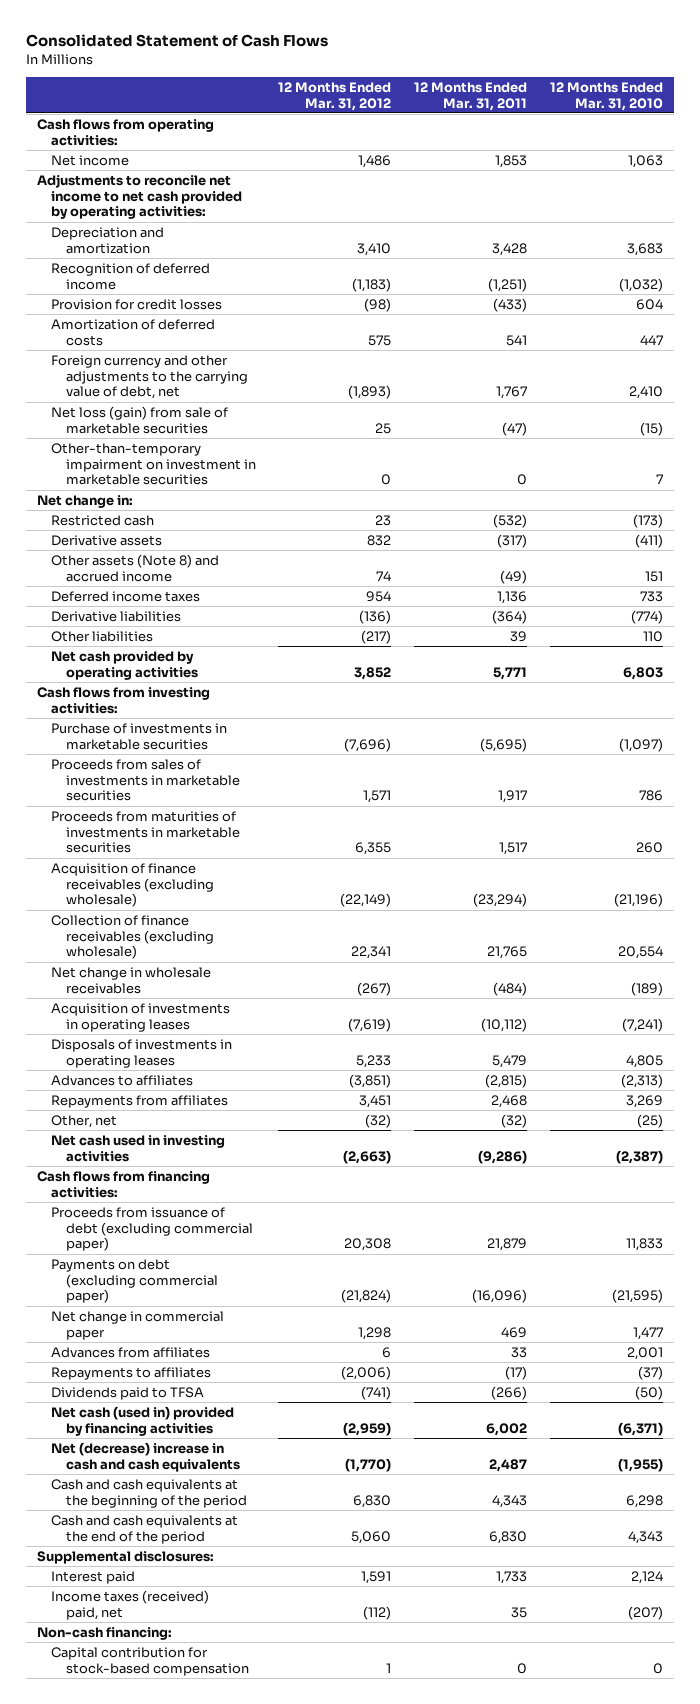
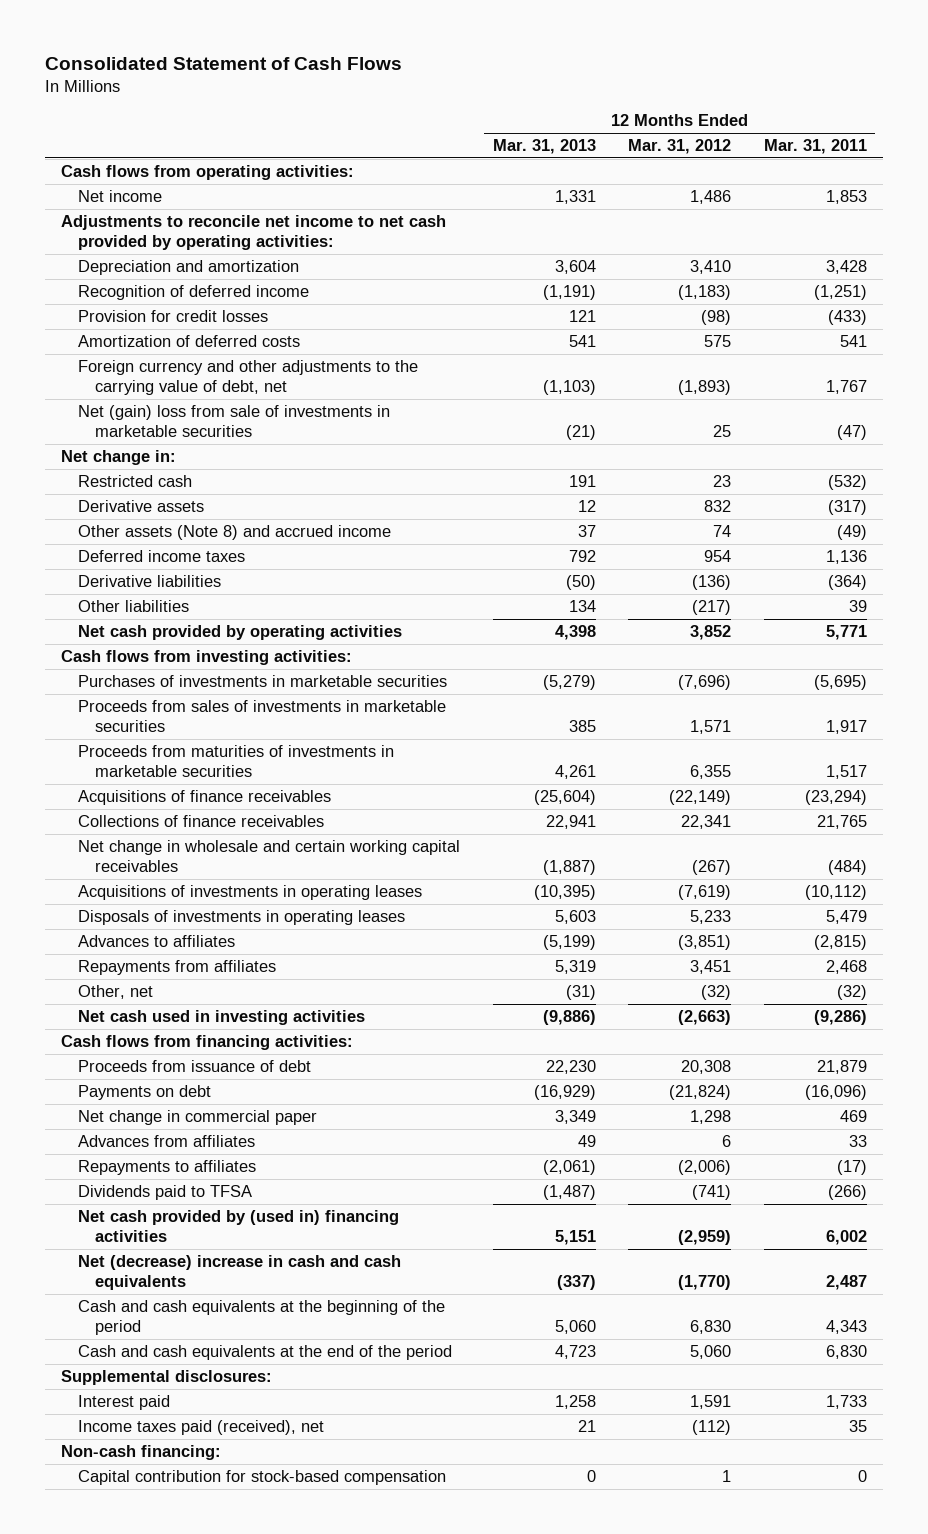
[549,81,663,111] 12 Months Ended Mar. 31, 2010 -> none
none -> [492,139,596,155] Mar. 31, 2013
[51,442,256,486] Other-than-temporary impairment on investment in marketable securities -> none
[51,405,229,434] Net loss (gain) from sale of marketable securities -> [77,404,390,438] Net (gain) loss from sale of investments in marketable securities
[51,722,228,750] Purchase of investments in marketable securities -> [77,674,447,687] Purchases of investments in marketable securities
[51,862,214,908] Acquisition of finance receivables (excluding wholesale) -> [77,789,331,805] Acquisitions of finance receivables
[51,914,214,960] Collection of finance receivables (excluding wholesale) -> [77,814,324,827] Collections of finance receivables
[51,966,212,994] Net change in wholesale receivables -> [77,839,460,873] Net change in wholesale and certain working capital receivables
[51,1002,231,1032] Acquisition of investments in operating leases -> [77,884,422,900] Acquisitions of investments in operating leases
[51,1206,253,1252] Proceeds from issuance of debt (excluding commercial paper) -> [77,1059,311,1072] Proceeds from issuance of debt
[51,1258,218,1304] Payments on debt (excluding commercial paper) -> [77,1084,211,1100] Payments on debt
[51,1405,235,1436] Net cash (used in) provided by financing activities -> [77,1209,399,1243] Net cash provided by (used in) financing activities
[51,1589,210,1620] Income taxes (received) paid, net -> [77,1419,324,1435] Income taxes paid (received), net

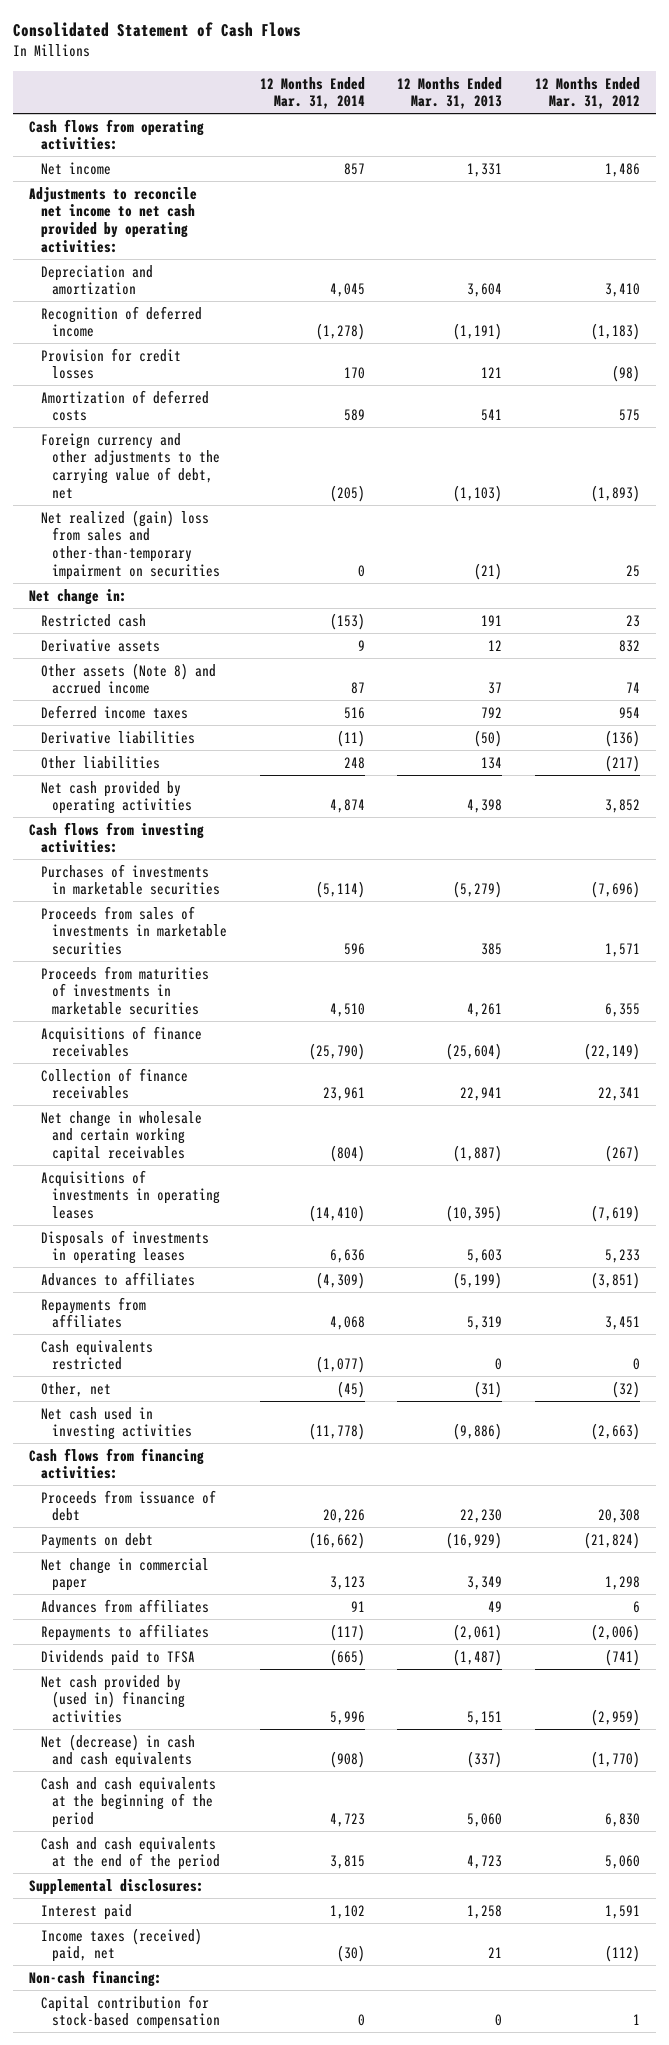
[763,139,867,155] Mar. 31, 2011 -> none
none -> [259,76,365,110] 12 Months Ended Mar. 31, 2014
[77,404,390,438] Net (gain) loss from sale of investments in marketable securities -> [40,509,221,580] Net realized (gain) loss from sales and other-than-temporary impairment on securities
[77,814,324,827] Collections of finance receivables -> [40,1067,188,1100] Collection of finance receivables
none -> [40,1339,153,1371] Cash equivalents restricted
[77,1254,401,1291] Net (decrease) increase in cash and cash equivalents -> [40,1733,195,1769] Net (decrease) in cash and cash equivalents
[77,1419,324,1435] Income taxes paid (received), net -> [40,1927,202,1963] Income taxes (received) paid, net

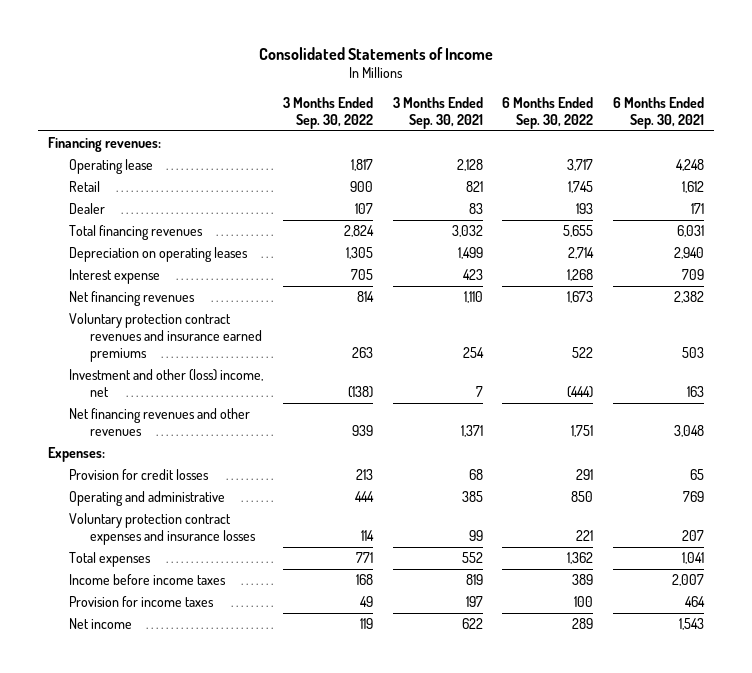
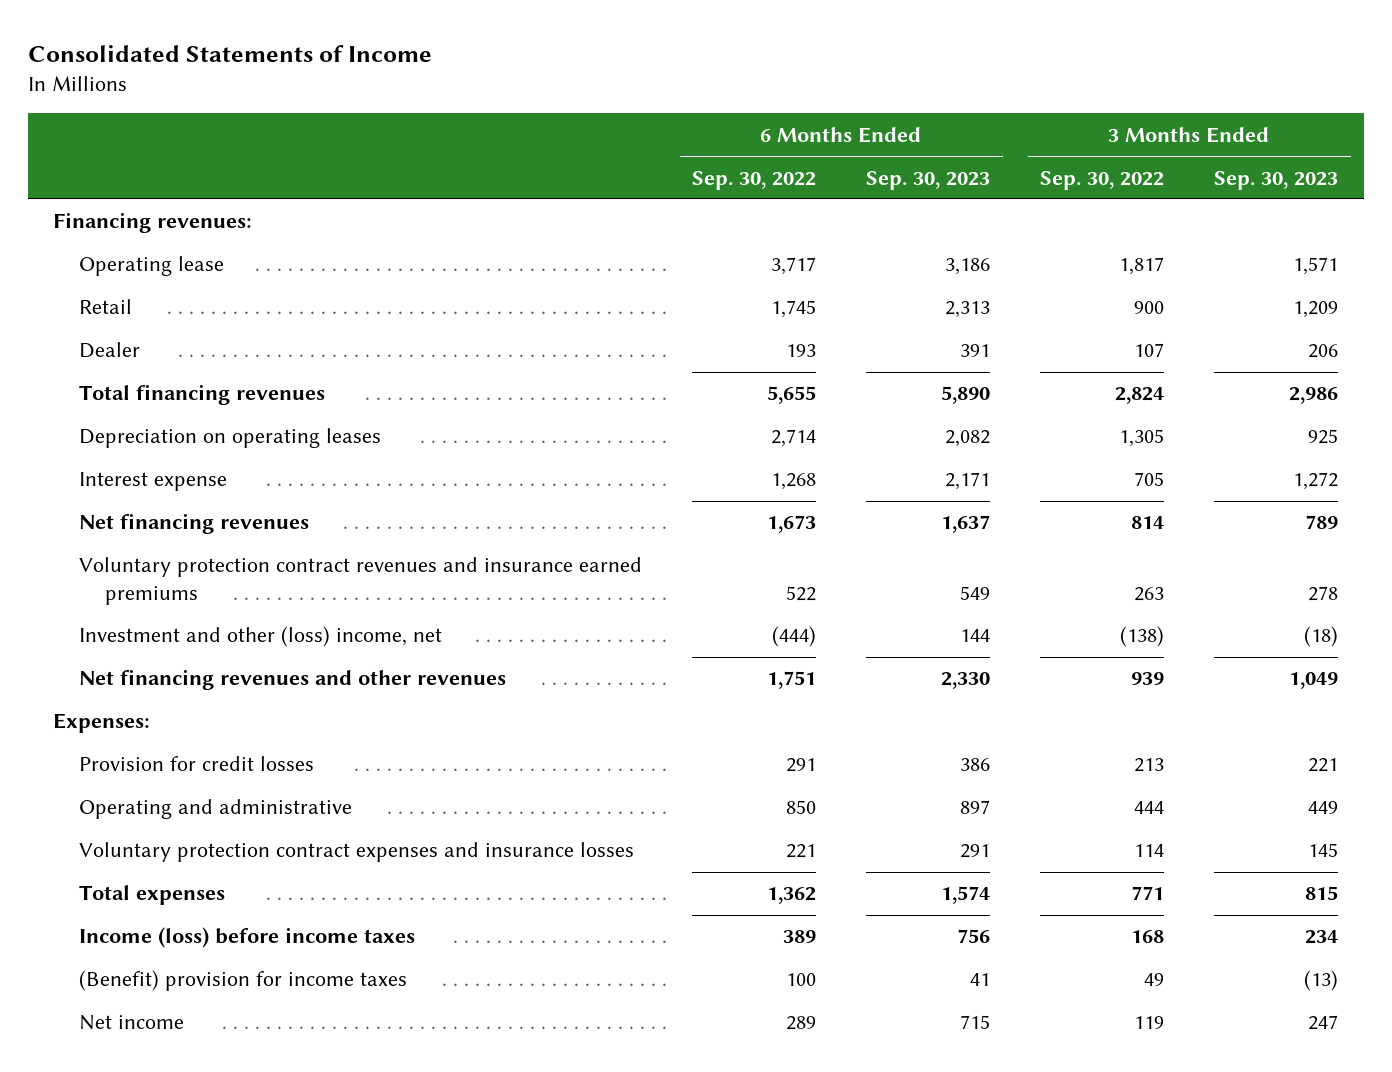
[392,97,483,129] 3 Months Ended Sep. 30, 2021 -> none
[613,97,705,129] 6 Months Ended Sep. 30, 2021 -> none
none -> [866,170,991,190] Sep. 30, 2023
none -> [1214,170,1339,190] Sep. 30, 2023
[69,574,227,586] Income before income taxes -> [79,927,416,949] Income (loss) before income taxes
[69,596,215,608] Provision for income taxes -> [79,970,408,992] (Benefit) provision for income taxes

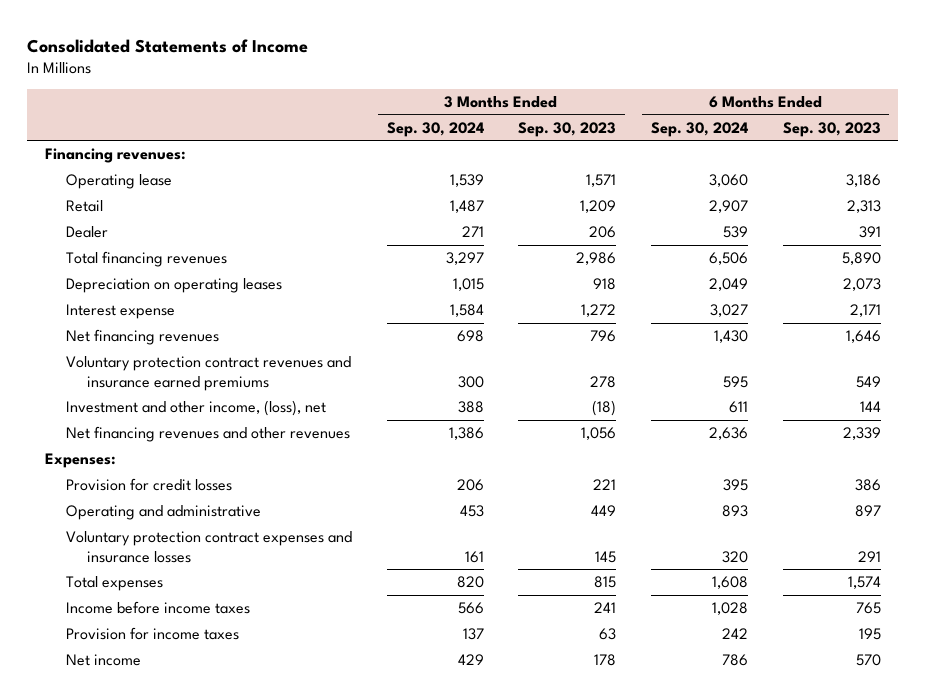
[692,170,817,190] Sep. 30, 2022 -> none
[1040,170,1165,190] Sep. 30, 2022 -> none
none -> [386,121,484,137] Sep. 30, 2024
none -> [651,121,749,137] Sep. 30, 2024
[945,430,991,448] 2,082 -> [842,277,881,291] 2,073
[1308,429,1339,445] 925 -> [593,277,617,290] 918
[941,515,991,534] 1,637 -> [845,329,881,343] 1,646
[1305,515,1339,530] 789 -> [590,329,617,342] 796
[79,626,443,648] Investment and other (loss) income, net -> [65,399,326,416] Investment and other income, (loss), net
[941,672,991,690] 2,330 -> [842,426,881,440] 2,339
[1289,672,1339,690] 1,049 -> [581,426,617,440] 1,056
[79,927,416,949] Income (loss) before income taxes -> [65,600,250,614] Income before income taxes
[957,929,991,944] 756 -> [855,601,881,614] 765
[1305,930,1339,945] 234 -> [594,601,617,613] 241
[79,970,408,992] (Benefit) provision for income taxes -> [65,626,239,640] Provision for income taxes
[970,973,991,987] 41 -> [858,627,881,640] 195
[1304,970,1339,992] (13) -> [599,627,617,640] 63
[960,1015,991,1030] 715 -> [855,653,881,666] 570
[1308,1015,1339,1031] 247 -> [594,653,617,666] 178

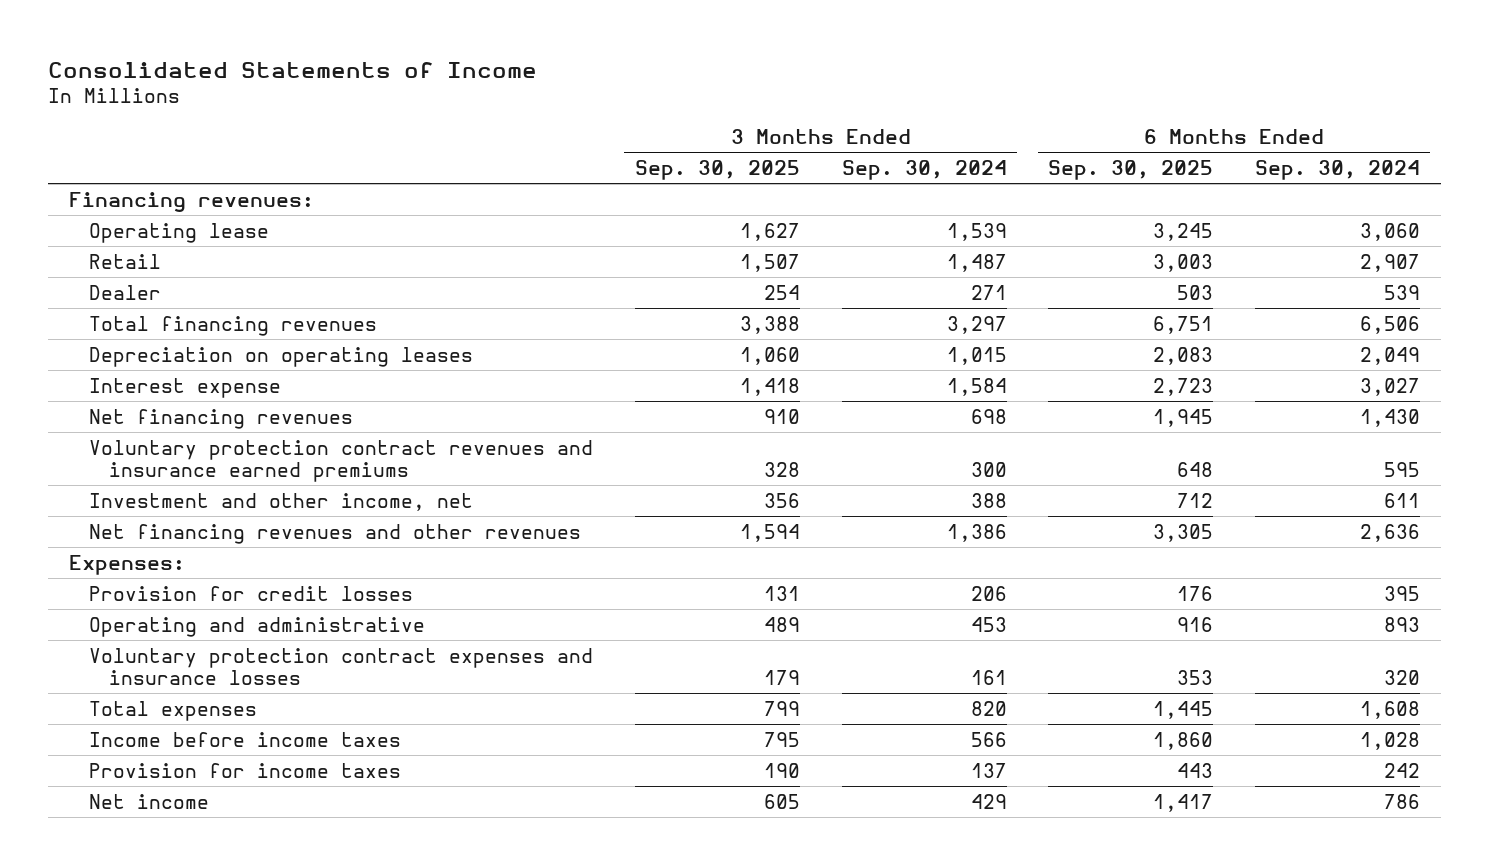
[518,121,617,137] Sep. 30, 2023 -> none
[782,121,881,137] Sep. 30, 2023 -> none
none -> [634,159,800,180] Sep. 30, 2025
none -> [1048,159,1214,180] Sep. 30, 2025
[65,399,326,416] Investment and other income, (loss), net -> [89,492,474,511] Investment and other income, net

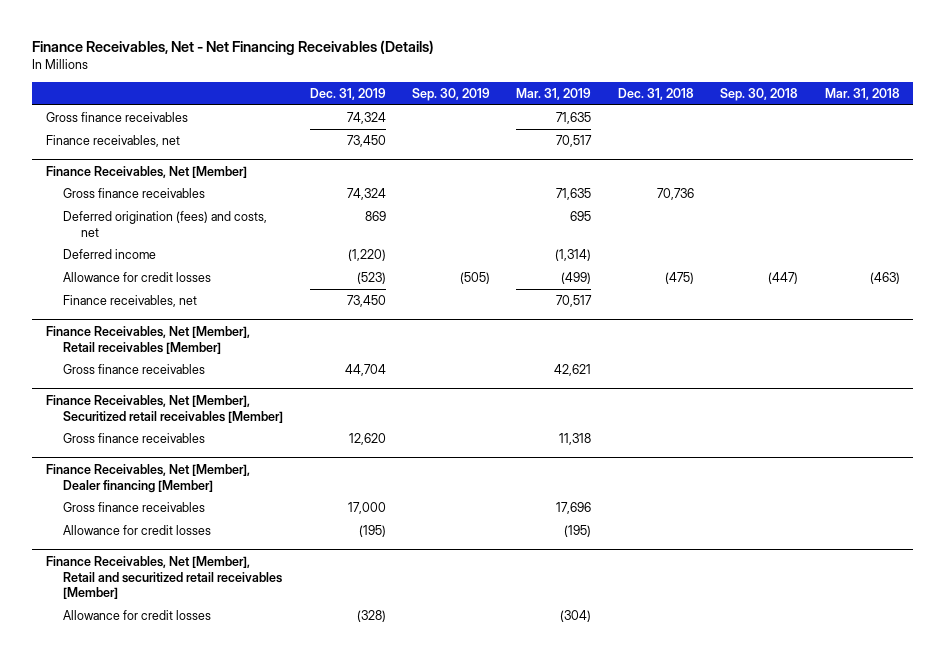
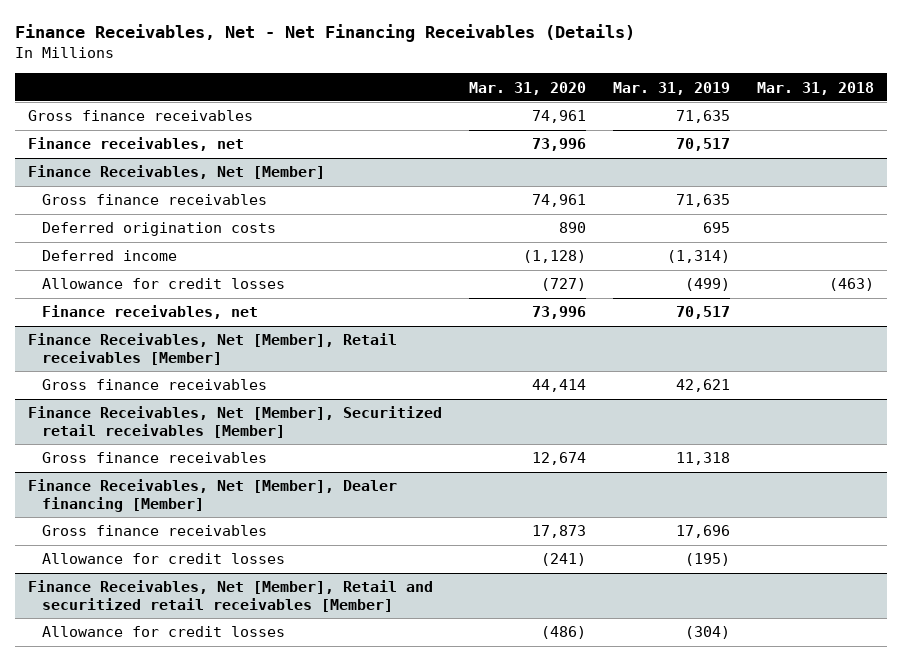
[309,88,386,101] Dec. 31, 2019 -> none
[412,88,491,102] Sep. 30, 2019 -> none
[617,88,694,101] Dec. 31, 2018 -> none
[720,88,799,102] Sep. 30, 2018 -> none
none -> [469,81,587,95] Mar. 31, 2020
[63,210,268,237] Deferred origination (fees) and costs, net -> [41,222,276,237] Deferred origination costs

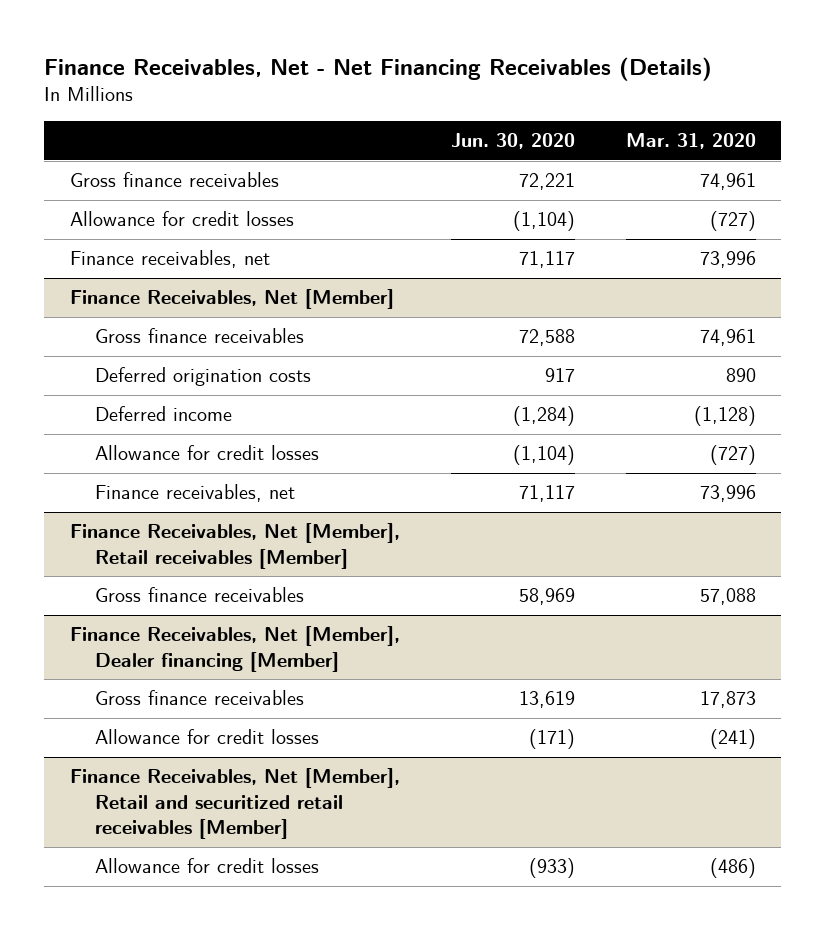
[612,81,730,95] Mar. 31, 2019 -> none
[756,81,874,95] Mar. 31, 2018 -> none
none -> [450,133,575,150] Jun. 30, 2020
none -> [69,211,294,227] Allowance for credit losses
[28,406,443,439] Finance Receivables, Net [Member], Securitized retail receivables [Member] -> none
[41,452,267,464] Gross finance receivables -> none
[532,379,587,393] 44,414 -> [699,588,756,606] 57,088

